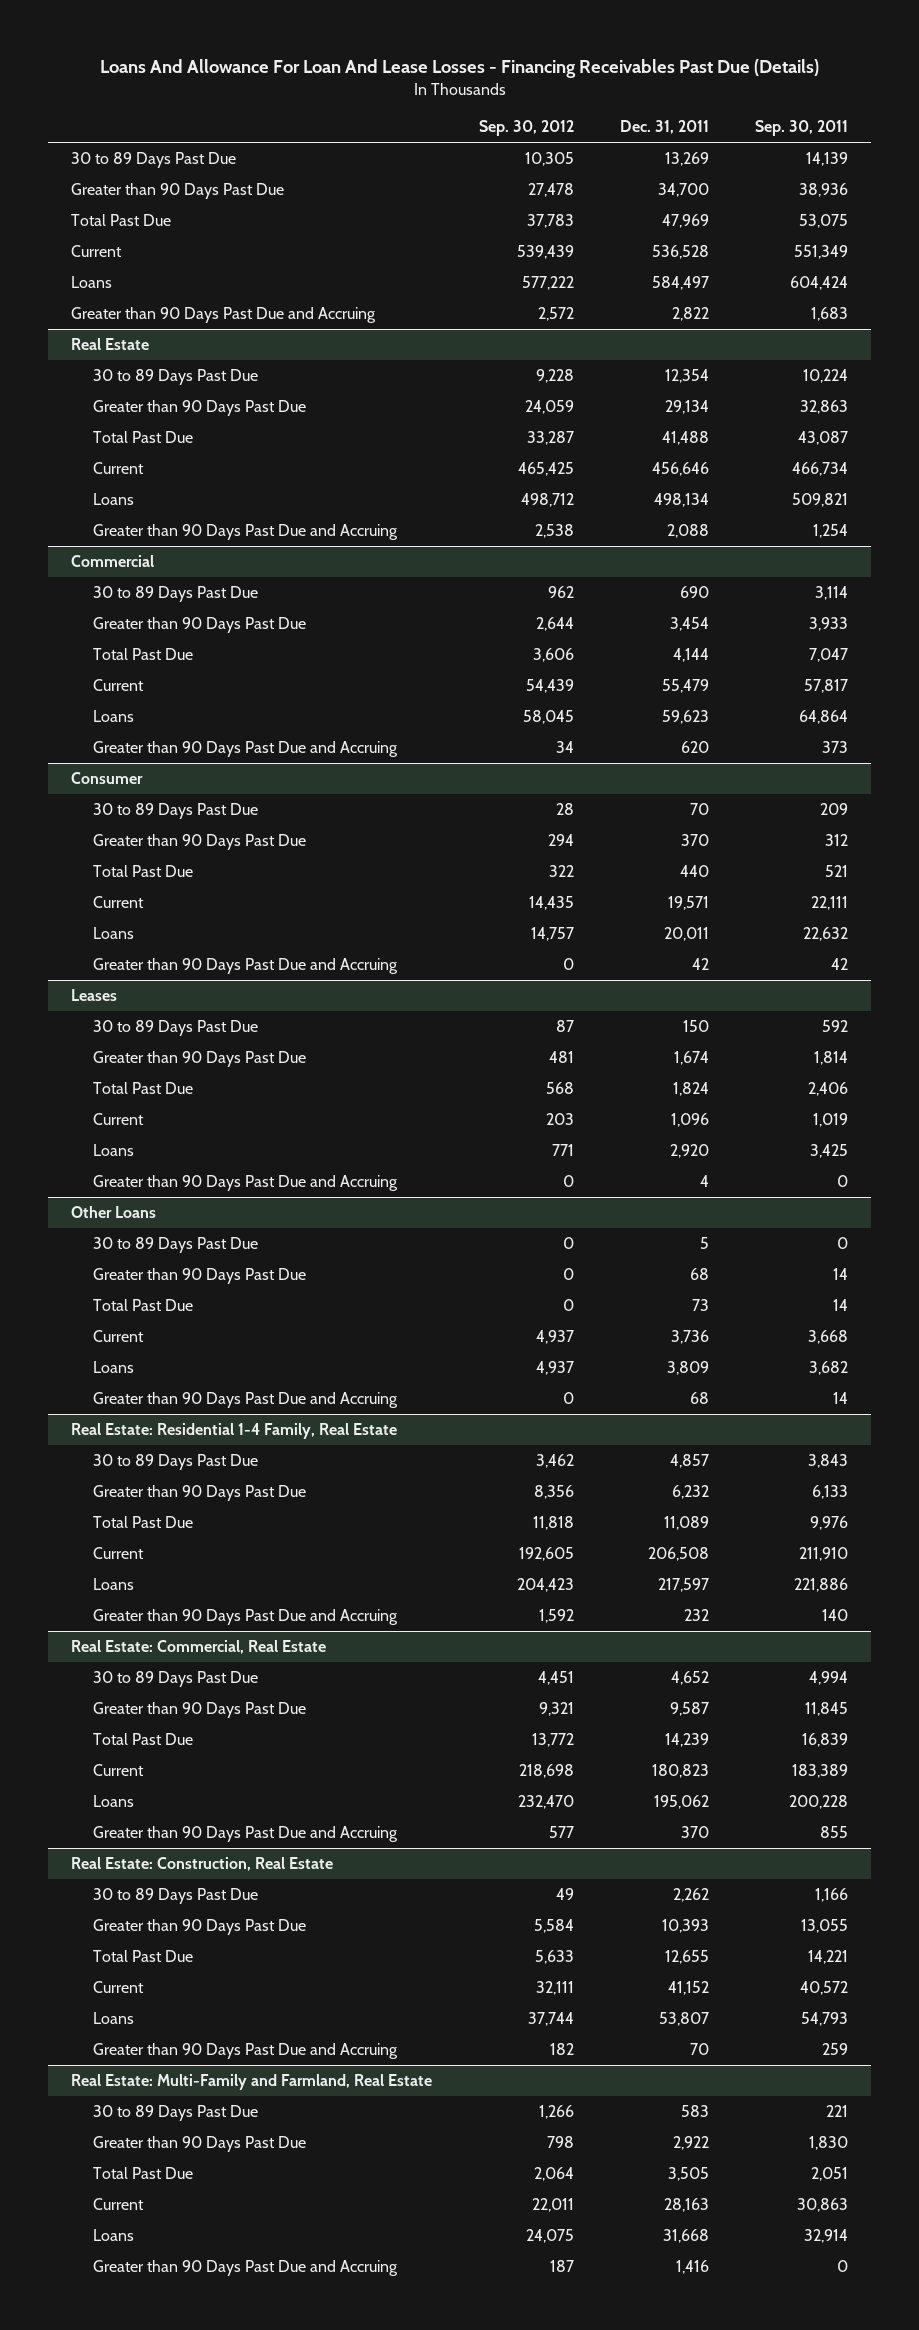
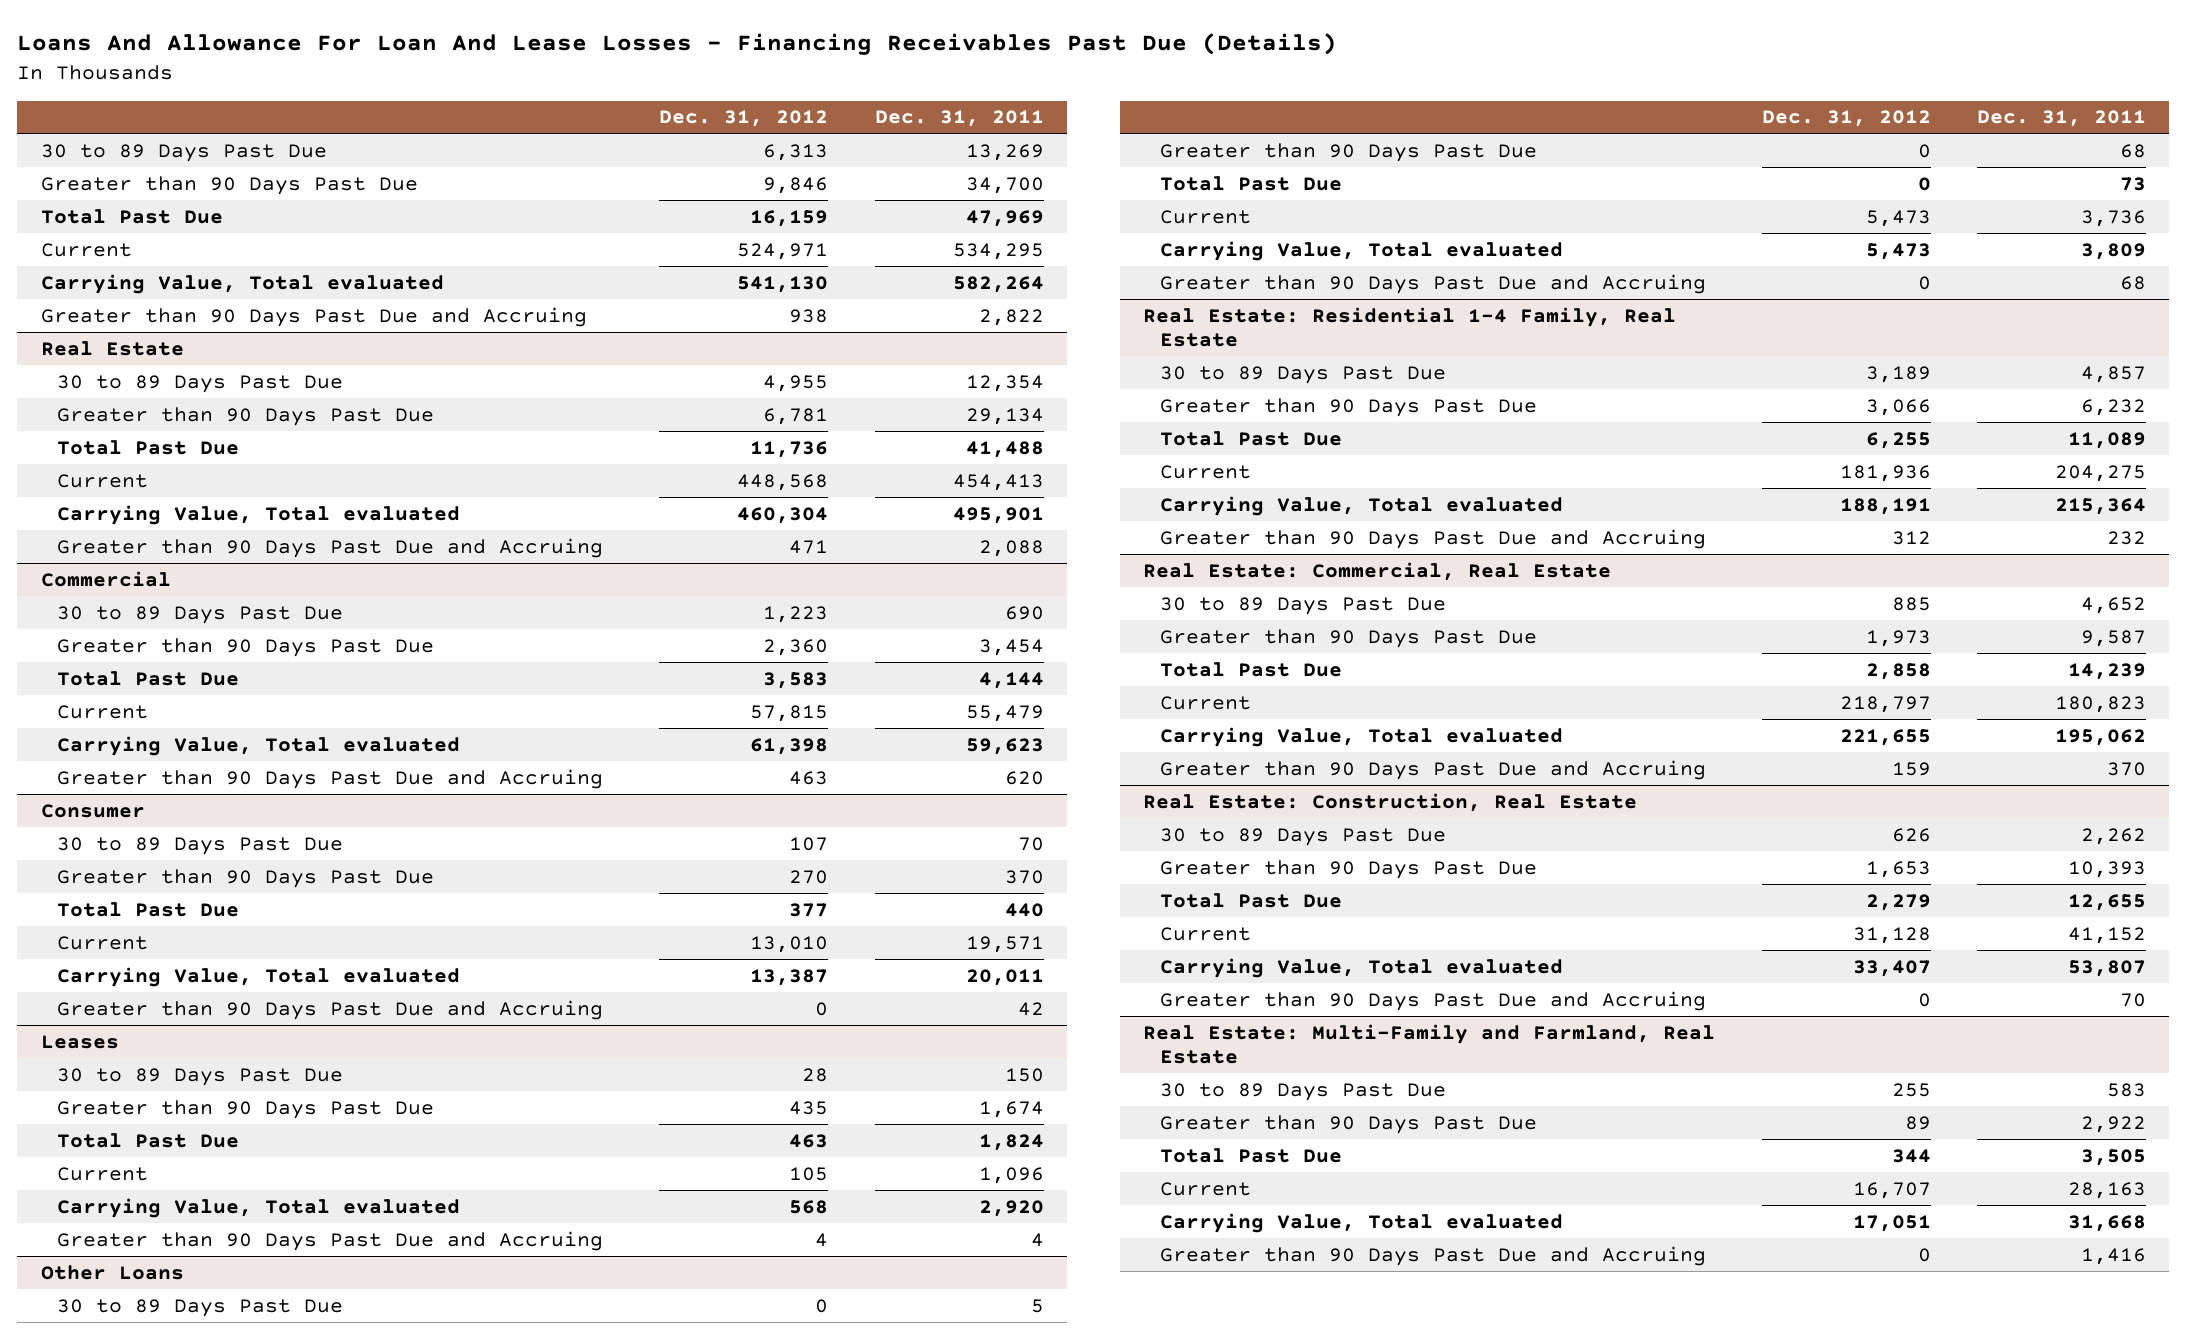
[478,120,574,137] Sep. 30, 2012 -> none
[755,120,849,137] Sep. 30, 2011 -> none
none -> [659,110,829,128] Dec. 31, 2012
[71,276,113,289] Loans -> none
[651,245,709,260] 536,528 -> [952,242,1044,260] 534,295
none -> [40,273,444,294] Carrying Value, Total evaluated
[92,493,134,506] Loans -> none
[651,462,709,477] 456,646 -> [952,473,1044,491] 454,413
none -> [57,504,461,525] Carrying Value, Total evaluated
[92,710,134,723] Loans -> [57,735,461,756] Carrying Value, Total evaluated
[92,927,134,940] Loans -> [57,966,461,987] Carrying Value, Total evaluated
[92,1144,134,1157] Loans -> [57,1197,461,1218] Carrying Value, Total evaluated
[92,1361,134,1374] Loans -> [1159,240,1563,261] Carrying Value, Total evaluated
[92,1578,134,1591] Loans -> none
[647,1547,709,1562] 206,508 -> [2055,464,2147,482] 204,275
none -> [1159,495,1563,516] Carrying Value, Total evaluated
[92,1795,134,1808] Loans -> [1159,726,1563,747] Carrying Value, Total evaluated
[92,2012,134,2025] Loans -> [1159,957,1563,978] Carrying Value, Total evaluated
[92,2229,134,2242] Loans -> [1159,1212,1563,1233] Carrying Value, Total evaluated

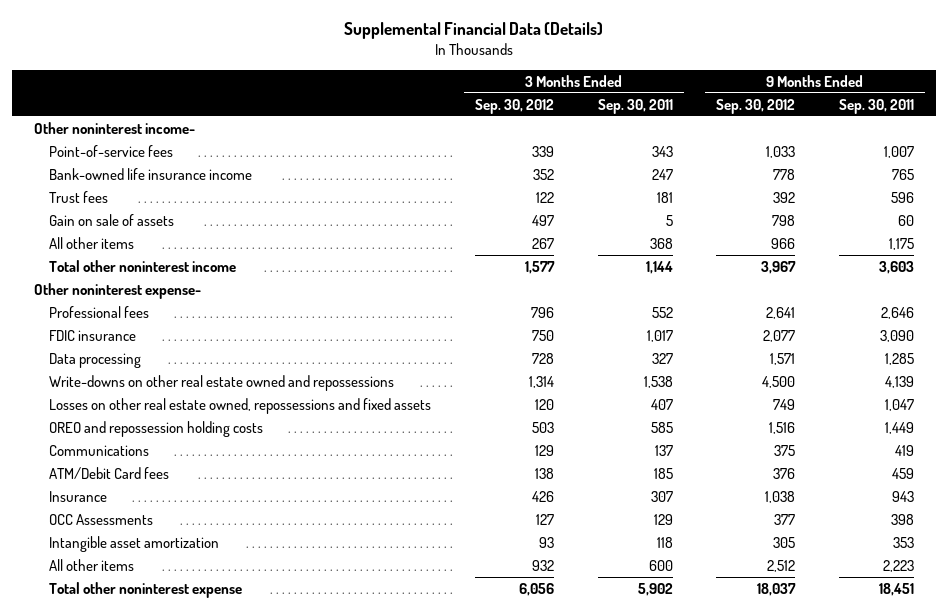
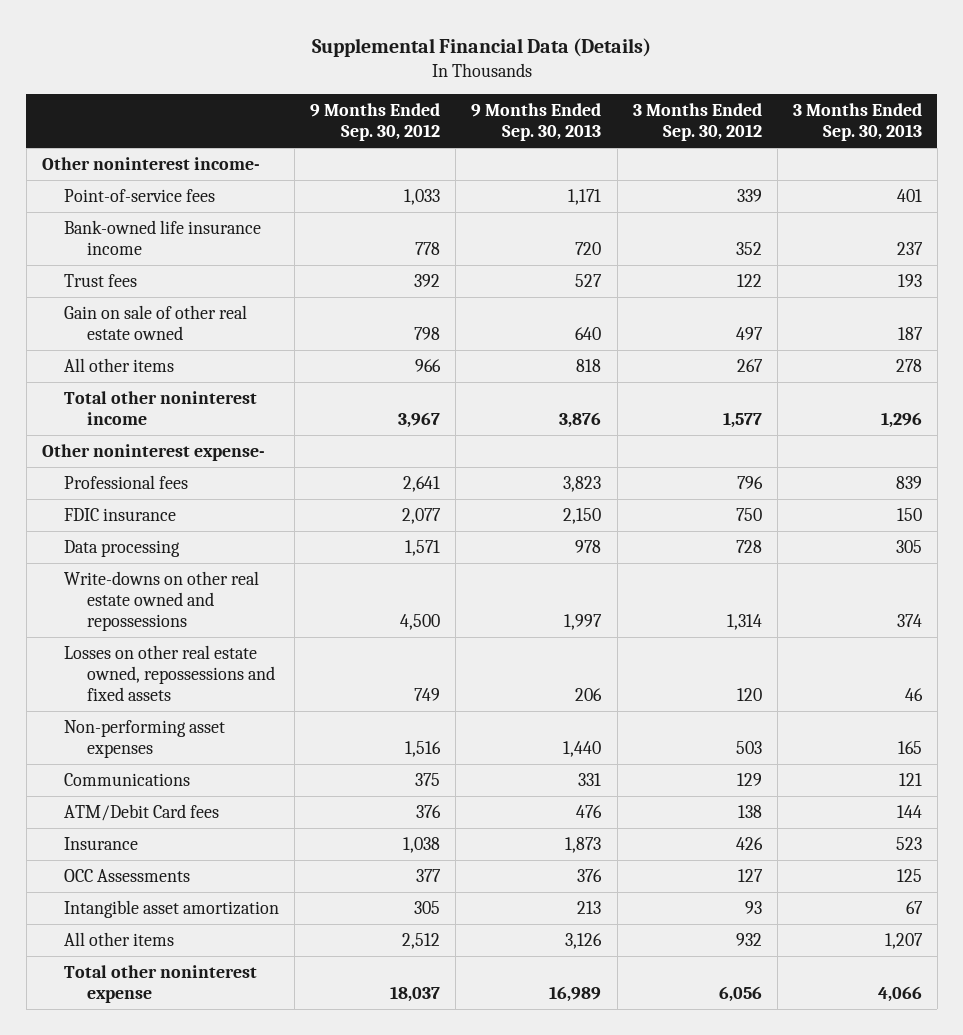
[597,98,673,114] Sep. 30, 2011 -> none
[839,98,915,114] Sep. 30, 2011 -> none
none -> [471,103,602,142] 9 Months Ended Sep. 30, 2013
none -> [792,103,922,142] 3 Months Ended Sep. 30, 2013
[48,213,174,226] Gain on sale of assets -> [64,304,248,341] Gain on sale of other real estate owned
[48,420,263,437] OREO and repossession holding costs -> [64,719,226,759] Non-performing asset expenses

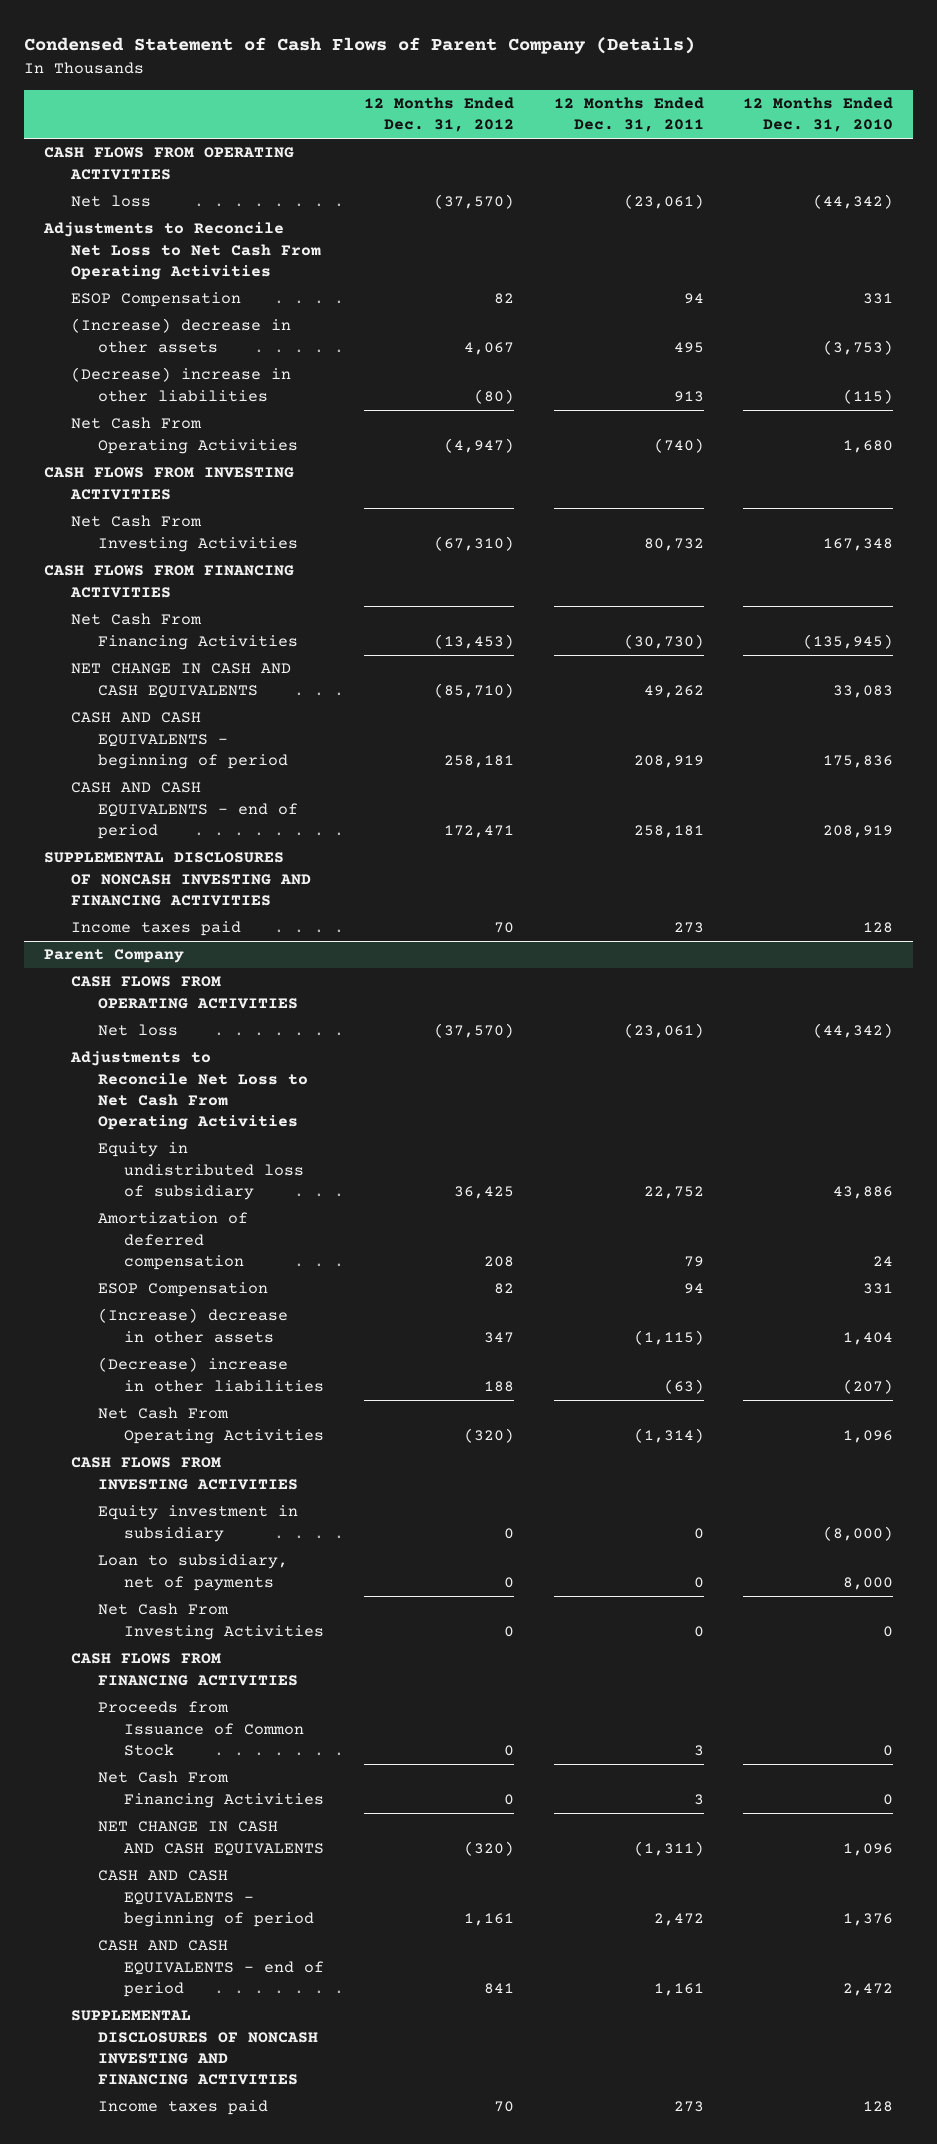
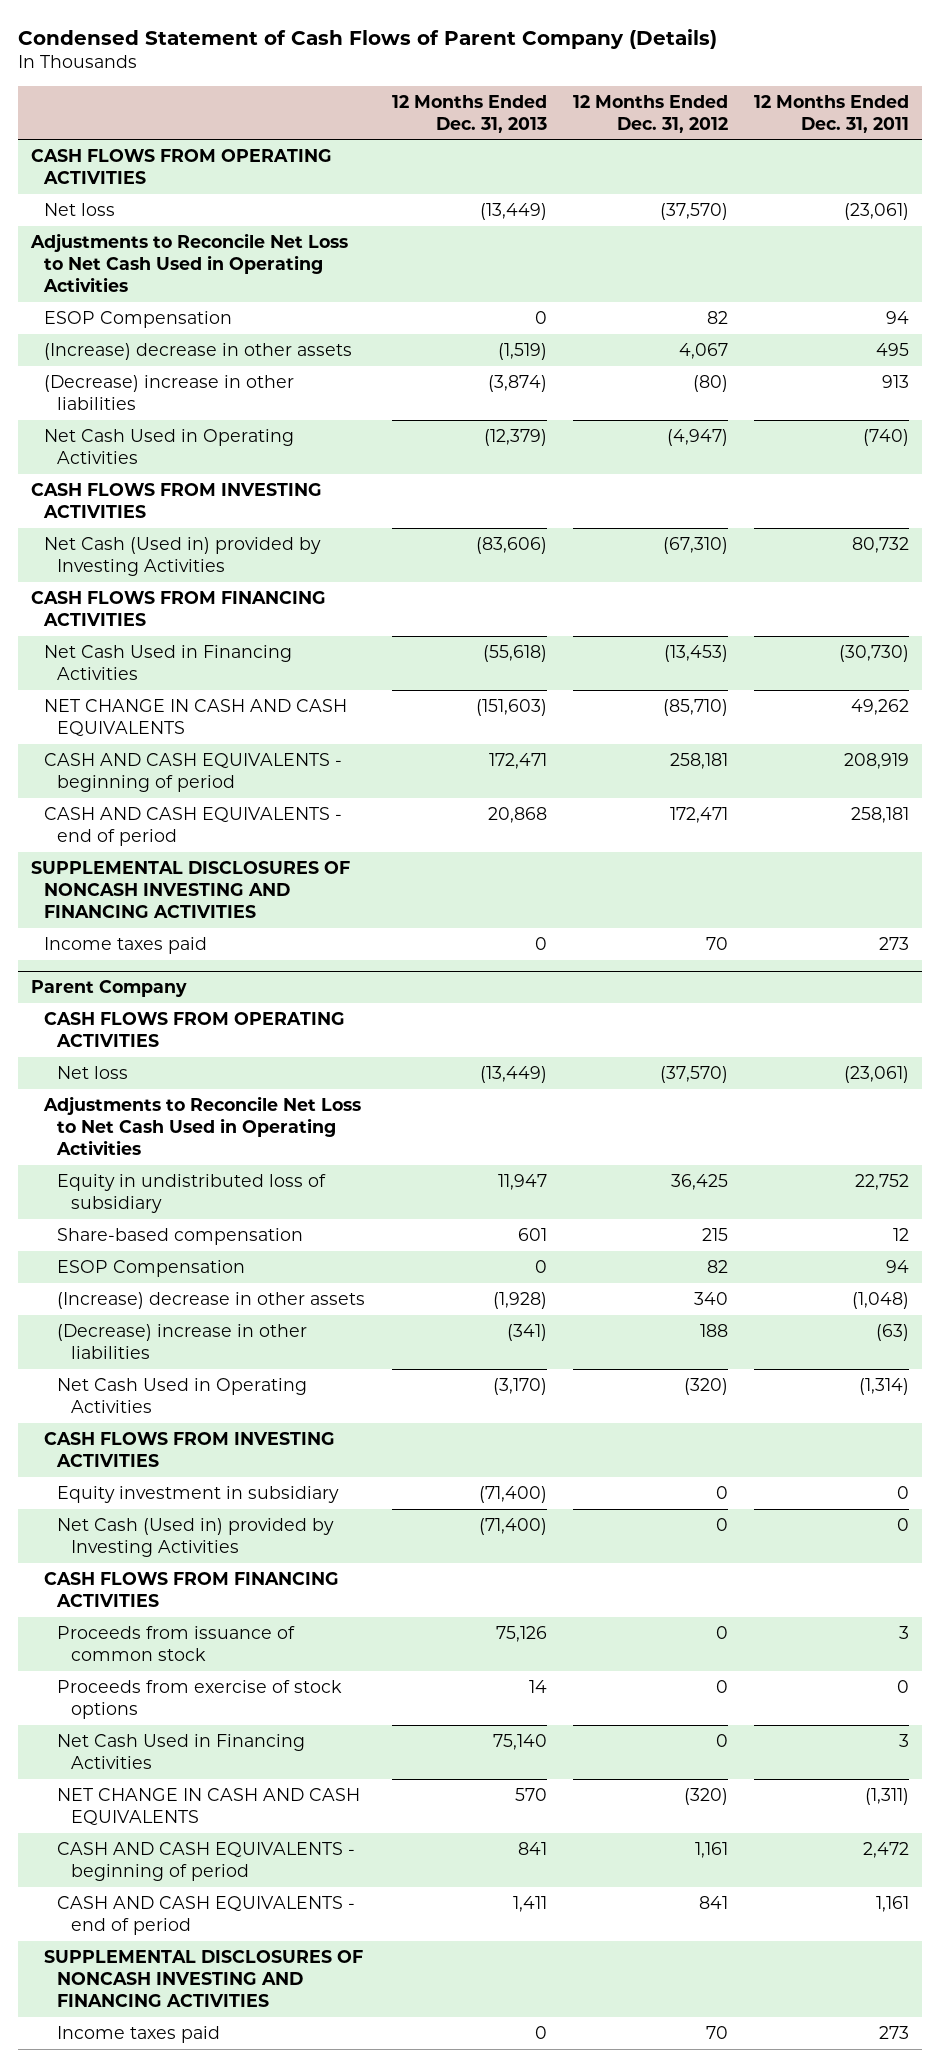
[743,97,894,133] 12 Months Ended Dec. 31, 2010 -> none
none -> [391,94,547,133] 12 Months Ended Dec. 31, 2013
[43,222,321,281] Adjustments to Reconcile Net Loss to Net Cash From Operating Activities -> [29,232,348,293] Adjustments to Reconcile Net Loss to Net Cash Used in Operating Activities
[70,417,298,454] Net Cash From Operating Activities -> [44,428,295,464] Net Cash Used in Operating Activities
[70,515,298,552] Net Cash From Investing Activities -> [44,536,322,576] Net Cash (Used in) provided by Investing Activities
[70,613,298,650] Net Cash From Financing Activities -> [44,644,293,680] Net Cash Used in Financing Activities
[69,1051,308,1131] Adjustments to Reconcile Net Loss to Net Cash From Operating Activities -> [43,1095,362,1156] Adjustments to Reconcile Net Loss to Net Cash Used in Operating Activities
[97,1212,248,1271] Amortization of deferred compensation -> none
none -> [57,1227,304,1245] Share-based compensation
[483,1331,514,1343] 347 -> [693,1291,728,1305] 340
[633,1329,704,1345] (1,115) -> [851,1291,909,1309] (1,048)
[97,1407,325,1444] Net Cash From Operating Activities -> [57,1377,308,1413] Net Cash Used in Operating Activities
[97,1554,288,1591] Loan to subsidiary, net of payments -> none
[97,1603,325,1640] Net Cash From Investing Activities -> [57,1517,335,1557] Net Cash (Used in) provided by Investing Activities
[97,1701,305,1757] Proceeds from Issuance of Common Stock -> [57,1625,296,1661] Proceeds from issuance of common stock
none -> [57,1679,343,1719] Proceeds from exercise of stock options
[97,1771,325,1808] Net Cash From Financing Activities -> [57,1733,306,1769] Net Cash Used in Financing Activities

